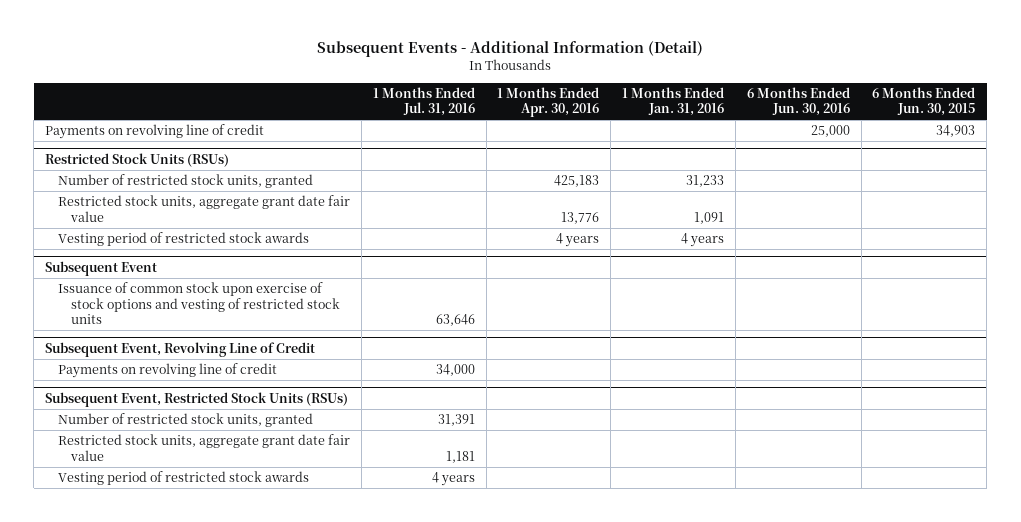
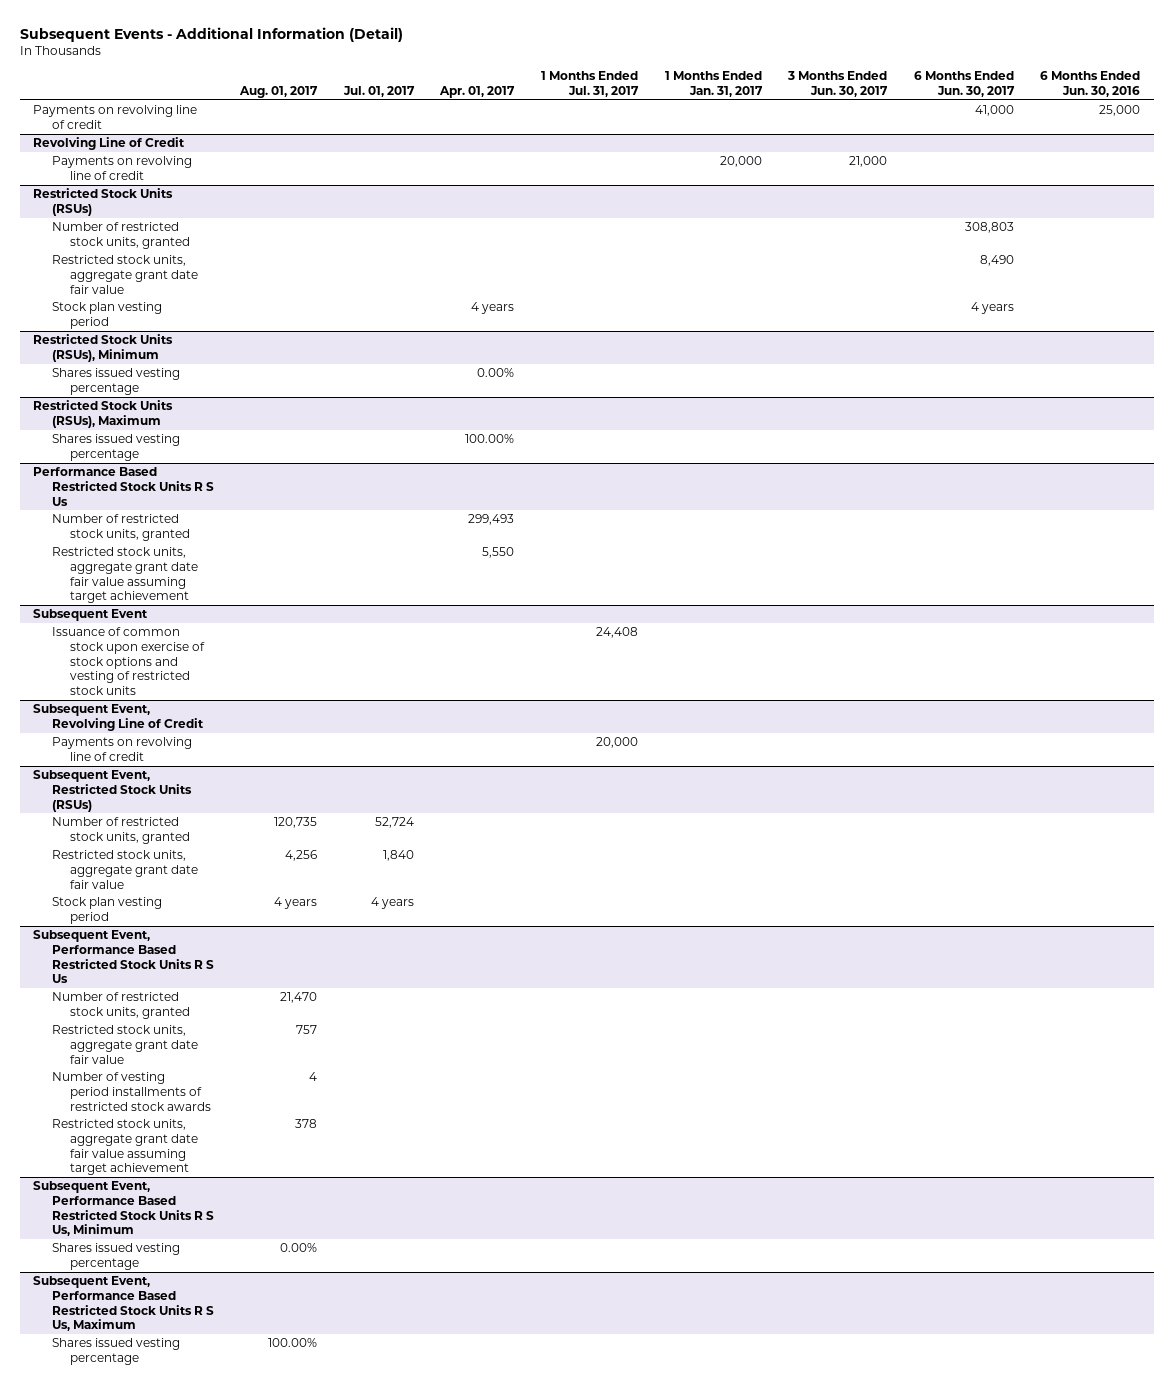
[372,86,475,117] 1 Months Ended Jul. 31, 2016 -> none
[497,86,600,118] 1 Months Ended Apr. 30, 2016 -> none
[622,86,725,117] 1 Months Ended Jan. 31, 2016 -> none
[872,86,976,117] 6 Months Ended Jun. 30, 2015 -> none
none -> [239,86,319,99] Aug. 01, 2017
none -> [342,86,415,98] Jul. 01, 2017
none -> [439,86,516,99] Apr. 01, 2017
none -> [540,71,639,98] 1 Months Ended Jul. 31, 2017
none -> [664,71,763,98] 1 Months Ended Jan. 31, 2017
none -> [787,71,889,98] 3 Months Ended Jun. 30, 2017
none -> [913,71,1015,98] 6 Months Ended Jun. 30, 2017
none -> [33,137,186,151] Revolving Line of Credit
none -> [51,156,192,180] Payments on revolving line of credit
[57,232,309,247] Vesting period of restricted stock awards -> [51,302,162,329] Stock plan vesting period
none -> [33,334,174,362] Restricted Stock Units (RSUs), Minimum
none -> [51,368,180,395] Shares issued vesting percentage
none -> [33,400,174,428] Restricted Stock Units (RSUs), Maximum
none -> [51,434,180,461] Shares issued vesting percentage
none -> [33,467,214,506] Performance Based Restricted Stock Units R S Us
none -> [51,514,190,541] Number of restricted stock units, granted
none -> [51,547,198,604] Restricted stock units, aggregate grant date fair value assuming target achievement
[57,471,309,486] Vesting period of restricted stock awards -> [51,897,162,924] Stock plan vesting period
none -> [33,930,214,984] Subsequent Event, Performance Based Restricted Stock Units R S Us
none -> [51,992,190,1019] Number of restricted stock units, granted
none -> [51,1025,198,1064] Restricted stock units, aggregate grant date fair value
none -> [51,1072,211,1111] Number of vesting period installments of restricted stock awards
none -> [51,1119,198,1176] Restricted stock units, aggregate grant date fair value assuming target achievement
none -> [33,1181,214,1237] Subsequent Event, Performance Based Restricted Stock Units R S Us, Minimum
none -> [51,1243,180,1270] Shares issued vesting percentage
none -> [33,1276,214,1332] Subsequent Event, Performance Based Restricted Stock Units R S Us, Maximum
none -> [51,1338,180,1365] Shares issued vesting percentage

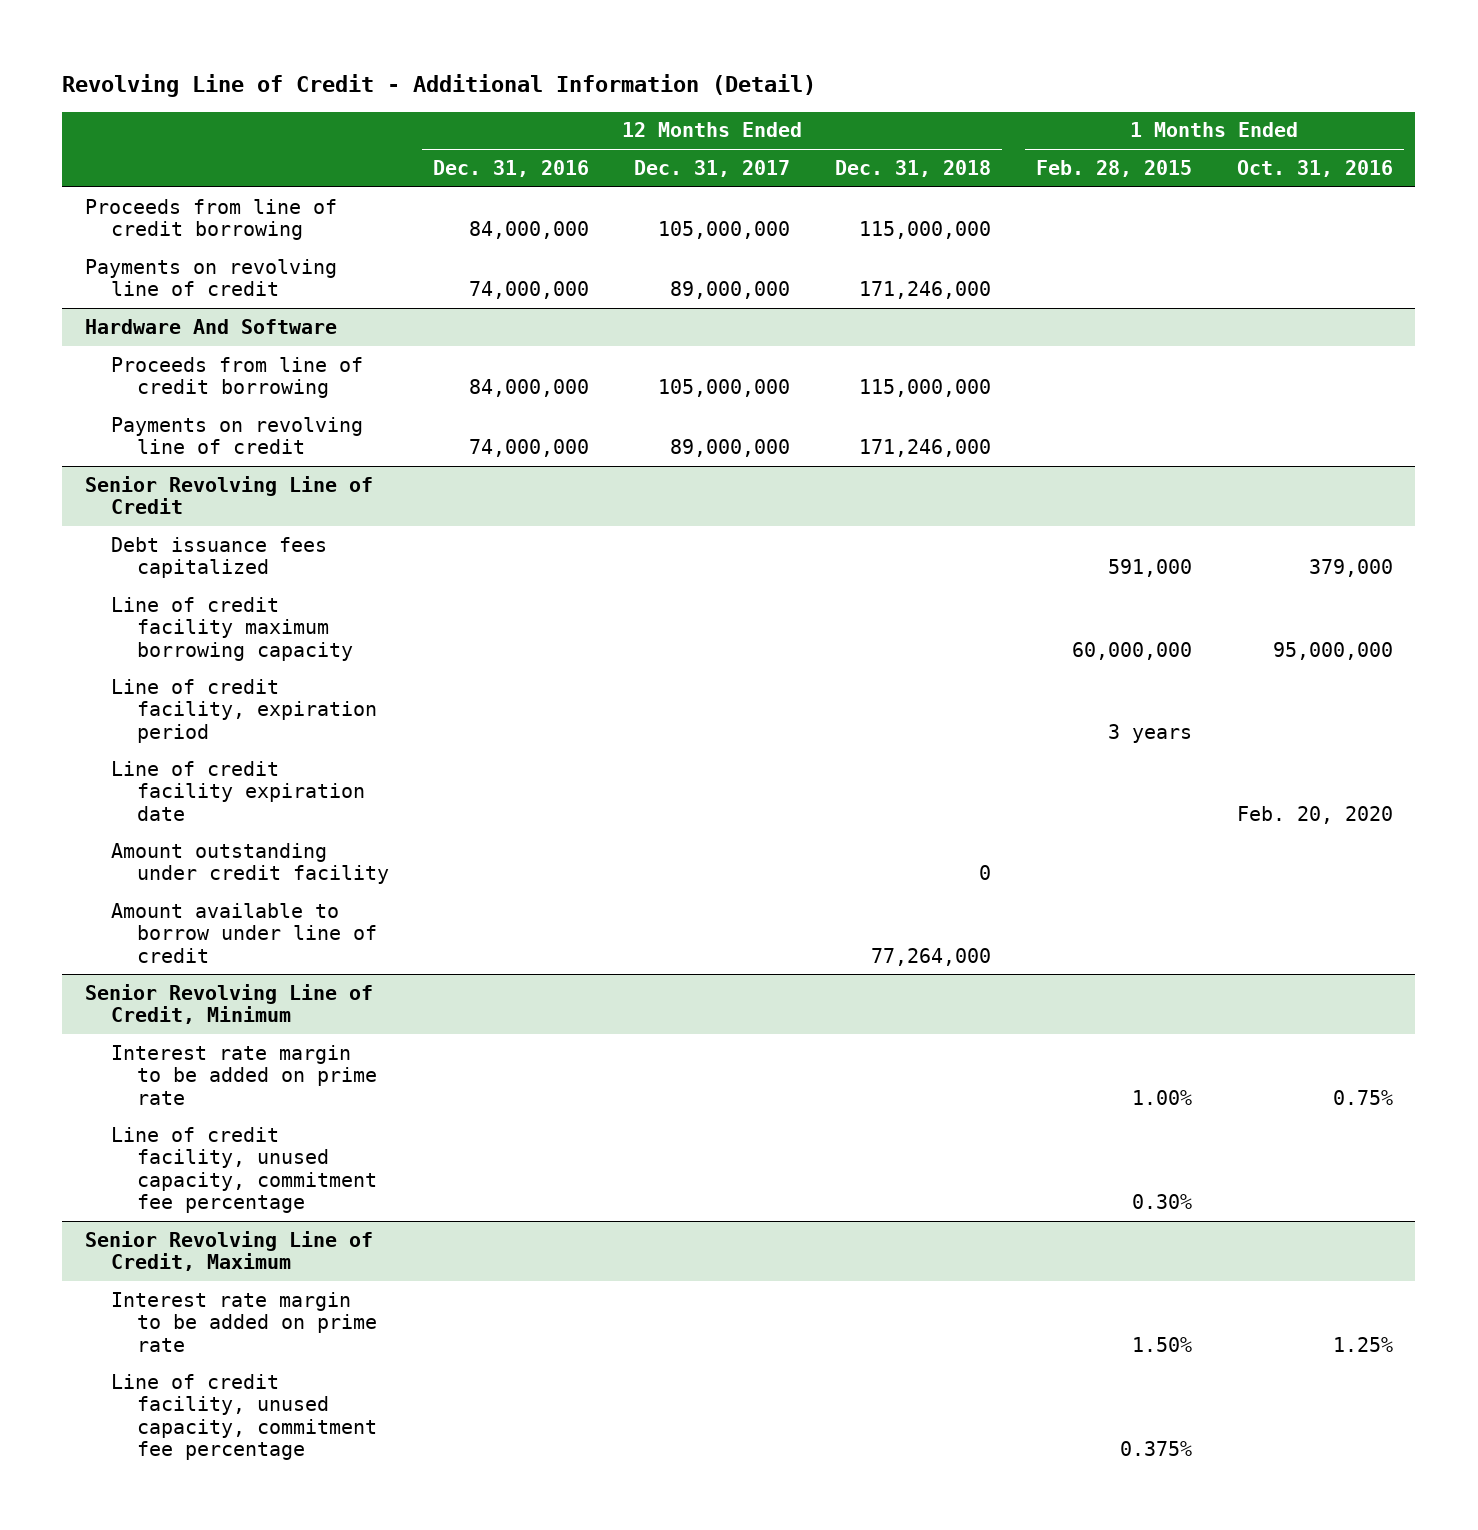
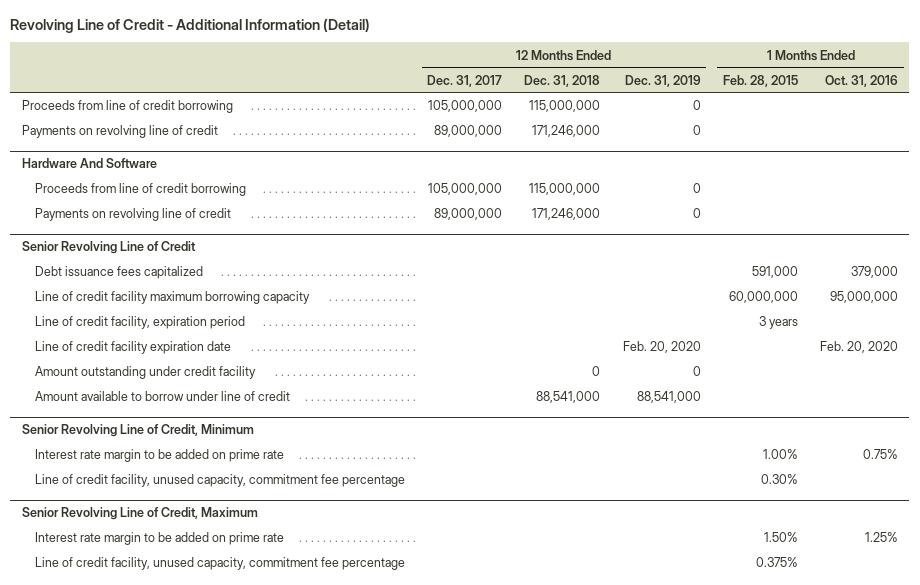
[433,159,590,177] Dec. 31, 2016 -> none
none -> [624,74,701,87] Dec. 31, 2019
[871,947,992,966] 77,264,000 -> [536,391,601,404] 88,541,000

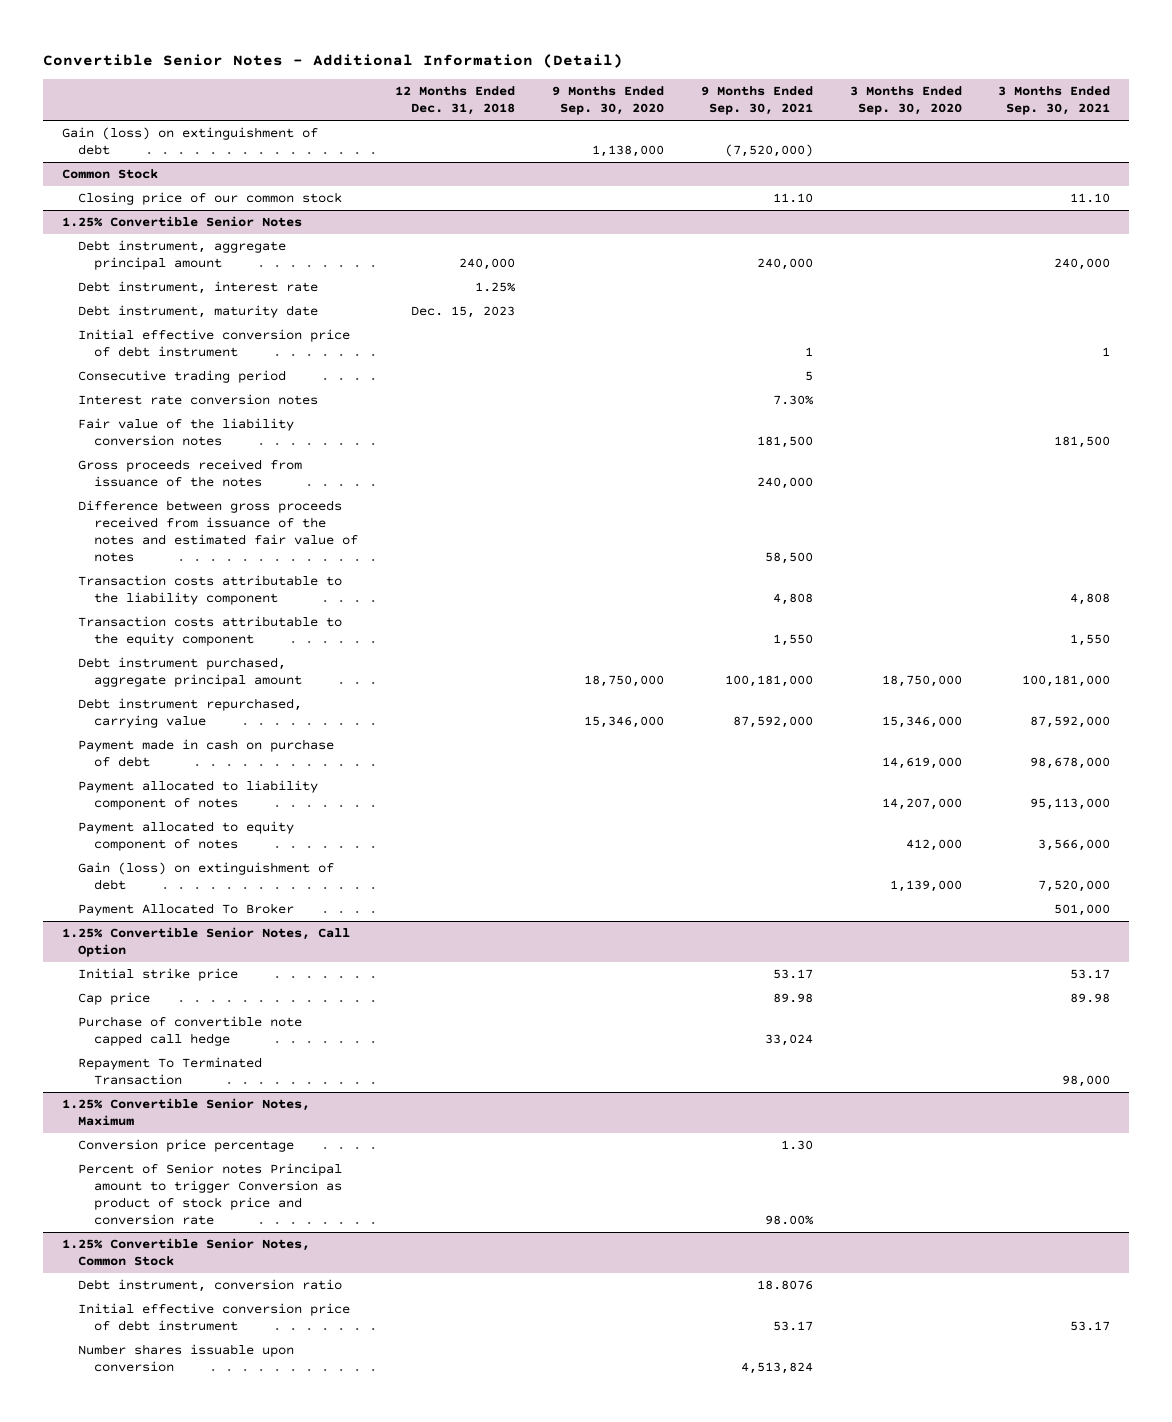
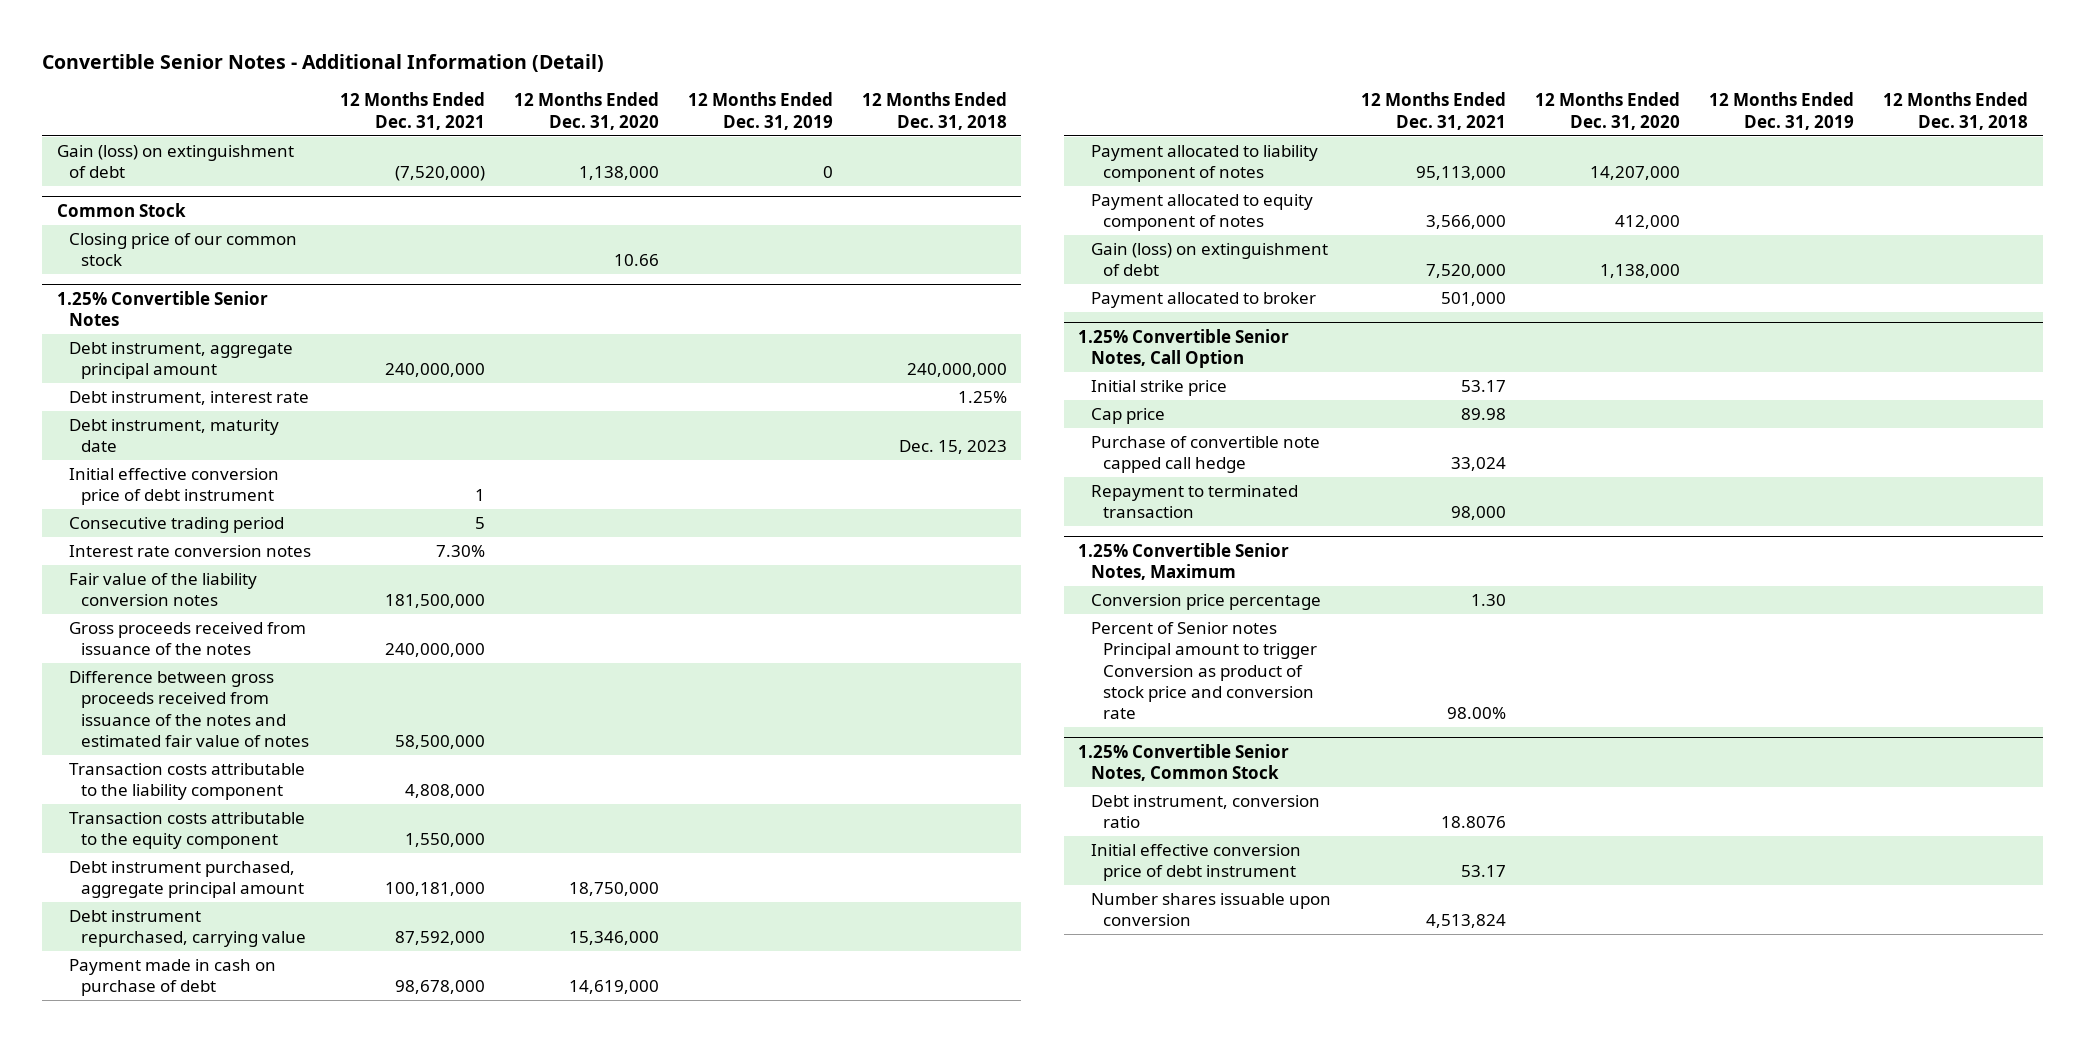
[551,86,664,116] 9 Months Ended Sep. 30, 2020 -> none
[700,86,813,116] 9 Months Ended Sep. 30, 2021 -> none
[849,86,962,116] 3 Months Ended Sep. 30, 2020 -> none
[998,86,1111,116] 3 Months Ended Sep. 30, 2021 -> none
none -> [340,92,486,130] 12 Months Ended Dec. 31, 2021
none -> [513,92,659,130] 12 Months Ended Dec. 31, 2020
none -> [687,92,833,130] 12 Months Ended Dec. 31, 2019
[459,258,516,271] 240,000 -> [906,363,1007,378] 240,000,000
[77,903,294,917] Payment Allocated To Broker -> [1090,292,1316,309] Payment allocated to broker
[77,1057,262,1086] Repayment To Terminated Transaction -> [1090,485,1298,519] Repayment to terminated transaction

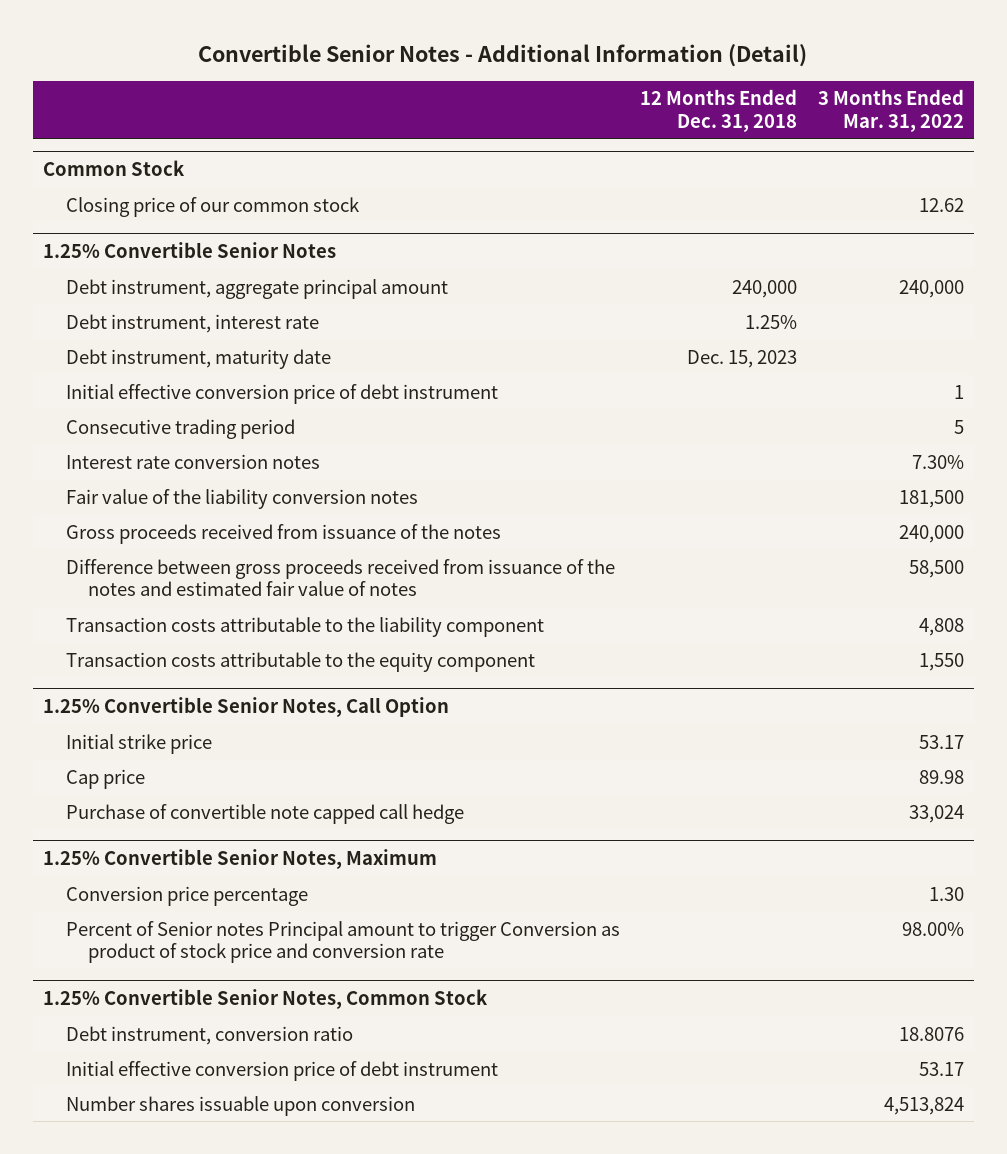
[340,92,486,130] 12 Months Ended Dec. 31, 2021 -> none
[513,92,659,130] 12 Months Ended Dec. 31, 2020 -> none
[687,92,833,130] 12 Months Ended Dec. 31, 2019 -> none
none -> [817,89,964,133] 3 Months Ended Mar. 31, 2022
[56,145,294,179] Gain (loss) on extinguishment of debt -> none
[906,363,1007,378] 240,000,000 -> [732,279,798,298] 240,000
[69,861,305,899] Debt instrument purchased, aggregate principal amount -> none
[69,910,307,948] Debt instrument repurchased, carrying value -> none
[69,959,277,997] Payment made in cash on purchase of debt -> none
[1090,145,1318,183] Payment allocated to liability component of notes -> none
[1090,194,1313,232] Payment allocated to equity component of notes -> none
[1090,243,1328,277] Gain (loss) on extinguishment of debt -> none
[1090,292,1316,309] Payment allocated to broker -> none
[1090,485,1298,519] Repayment to terminated transaction -> none

